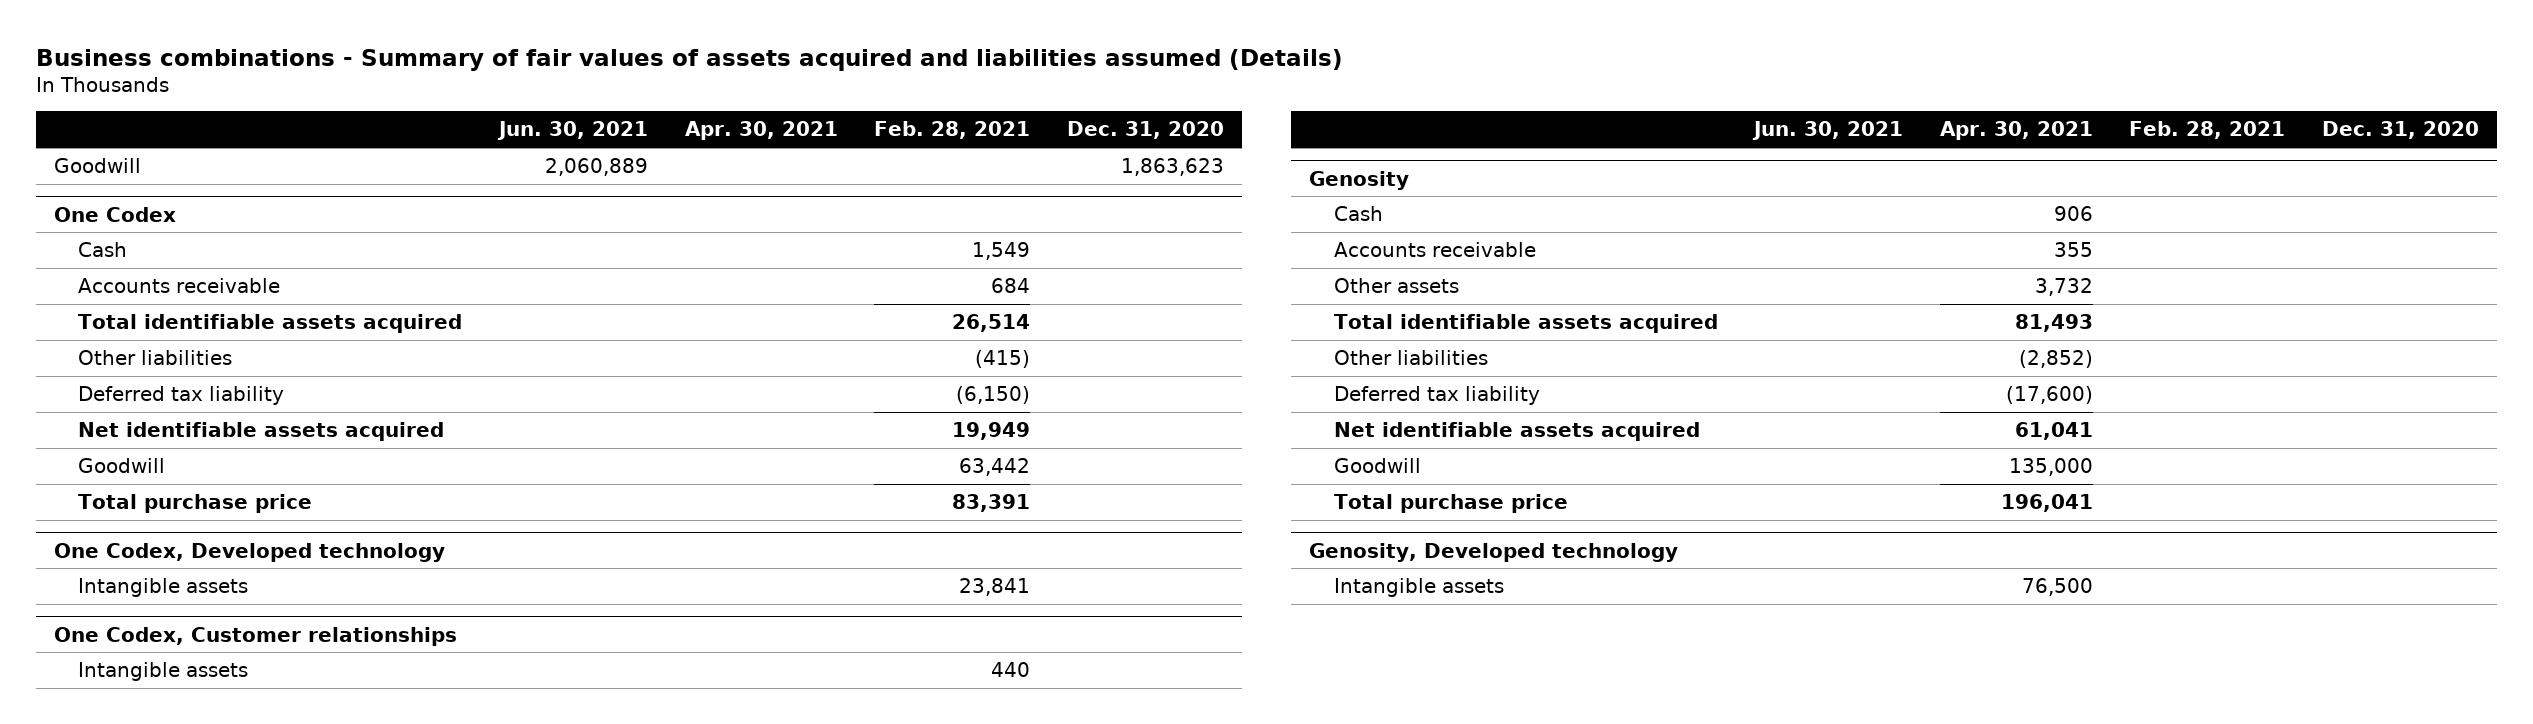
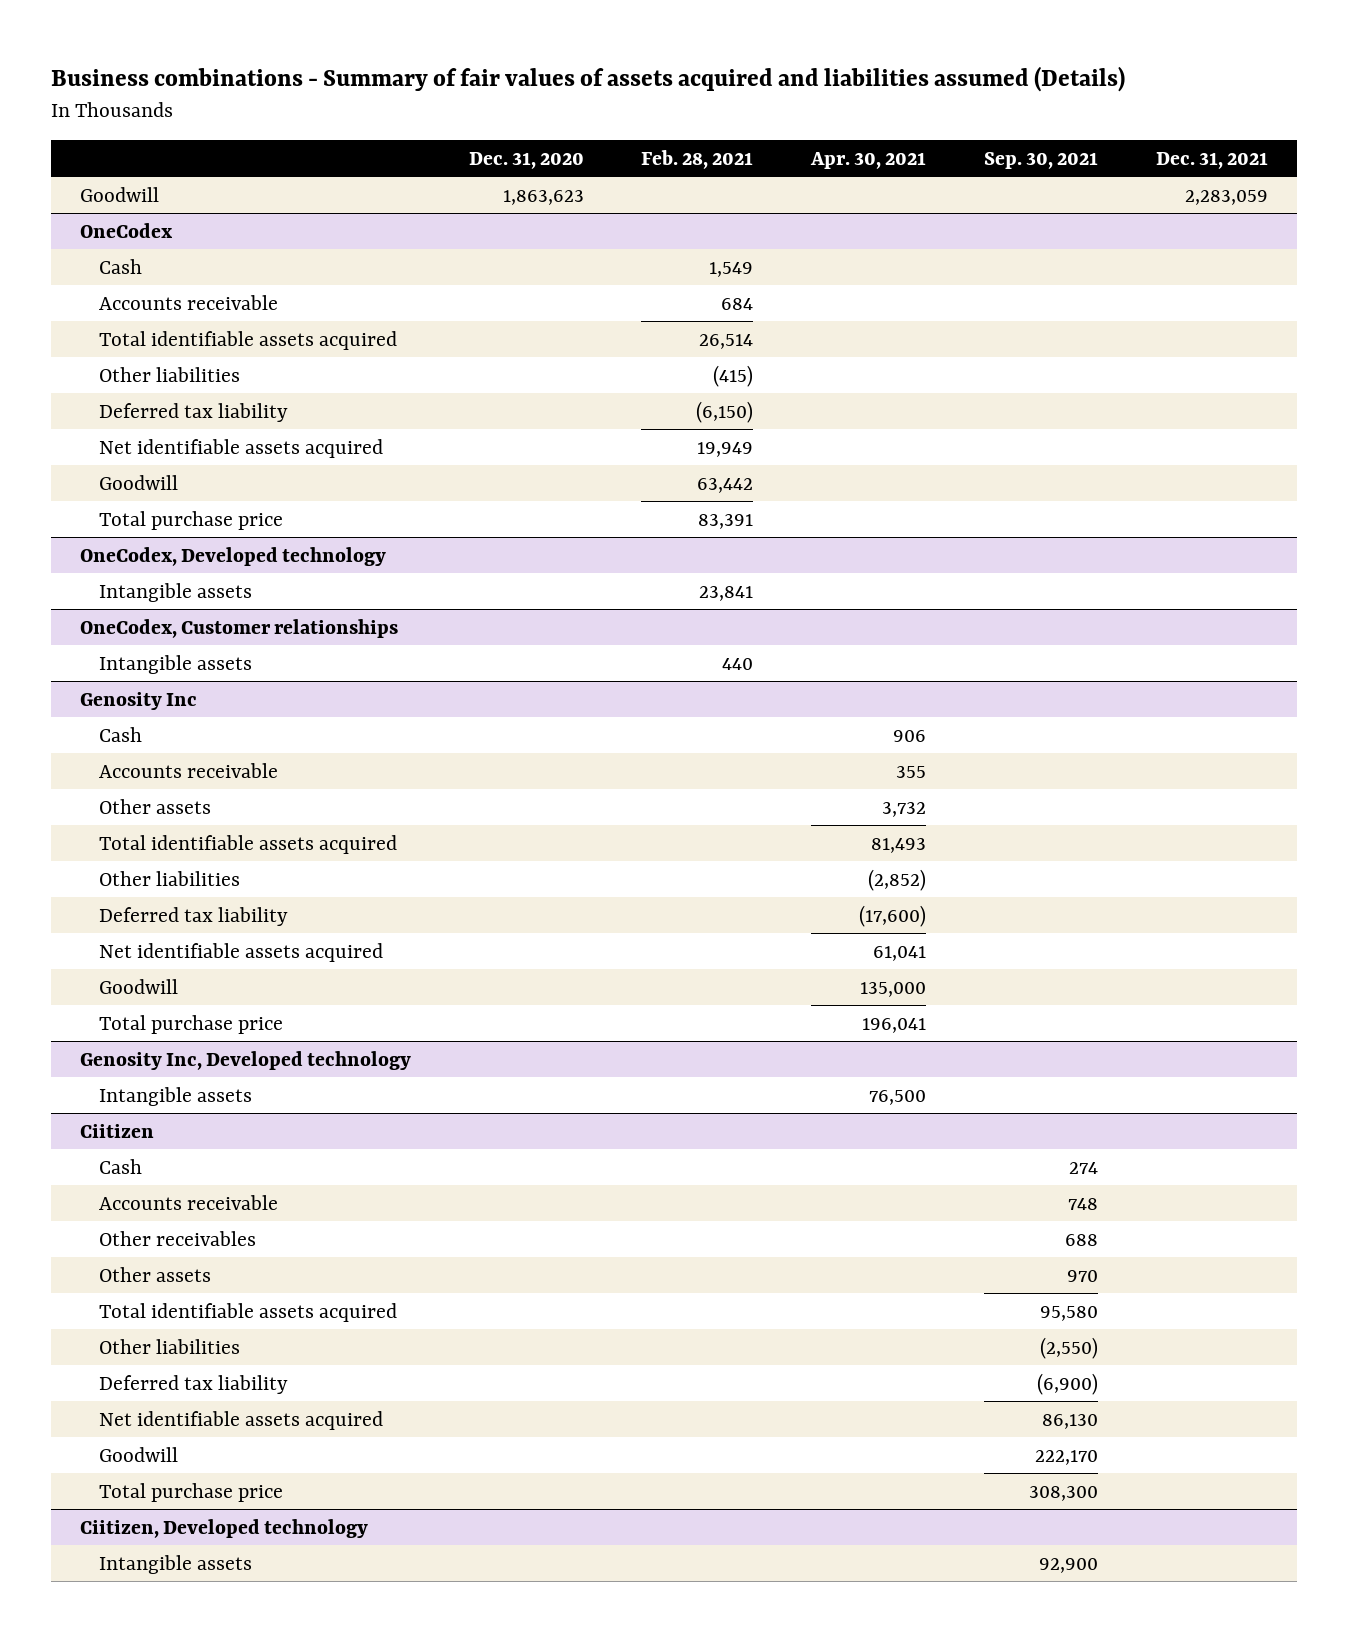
[497,121,649,141] Jun. 30, 2021 -> none
none -> [984,151,1099,169] Sep. 30, 2021
none -> [1156,151,1269,169] Dec. 31, 2021
[53,206,176,222] One Codex -> [79,222,173,238] OneCodex
[53,542,445,562] One Codex, Developed technology -> [79,546,386,566] OneCodex, Developed technology
[53,626,457,646] One Codex, Customer relationships -> [79,618,398,638] OneCodex, Customer relationships
[1309,170,1410,190] Genosity -> [79,691,197,710] Genosity Inc
[1309,542,1679,562] Genosity, Developed technology -> [79,1050,411,1070] Genosity Inc, Developed technology
none -> [79,1123,154,1138] Ciitizen
none -> [99,1158,143,1174] Cash
none -> [99,1194,279,1210] Accounts receivable
none -> [99,1230,257,1246] Other receivables
none -> [99,1266,212,1282] Other assets
none -> [99,1302,398,1322] Total identifiable assets acquired
none -> [99,1338,241,1354] Other liabilities
none -> [99,1374,289,1394] Deferred tax liability
none -> [99,1410,384,1430] Net identifiable assets acquired
none -> [99,1446,179,1462] Goodwill
none -> [99,1482,284,1502] Total purchase price
none -> [79,1518,368,1538] Ciitizen, Developed technology
none -> [99,1554,253,1574] Intangible assets

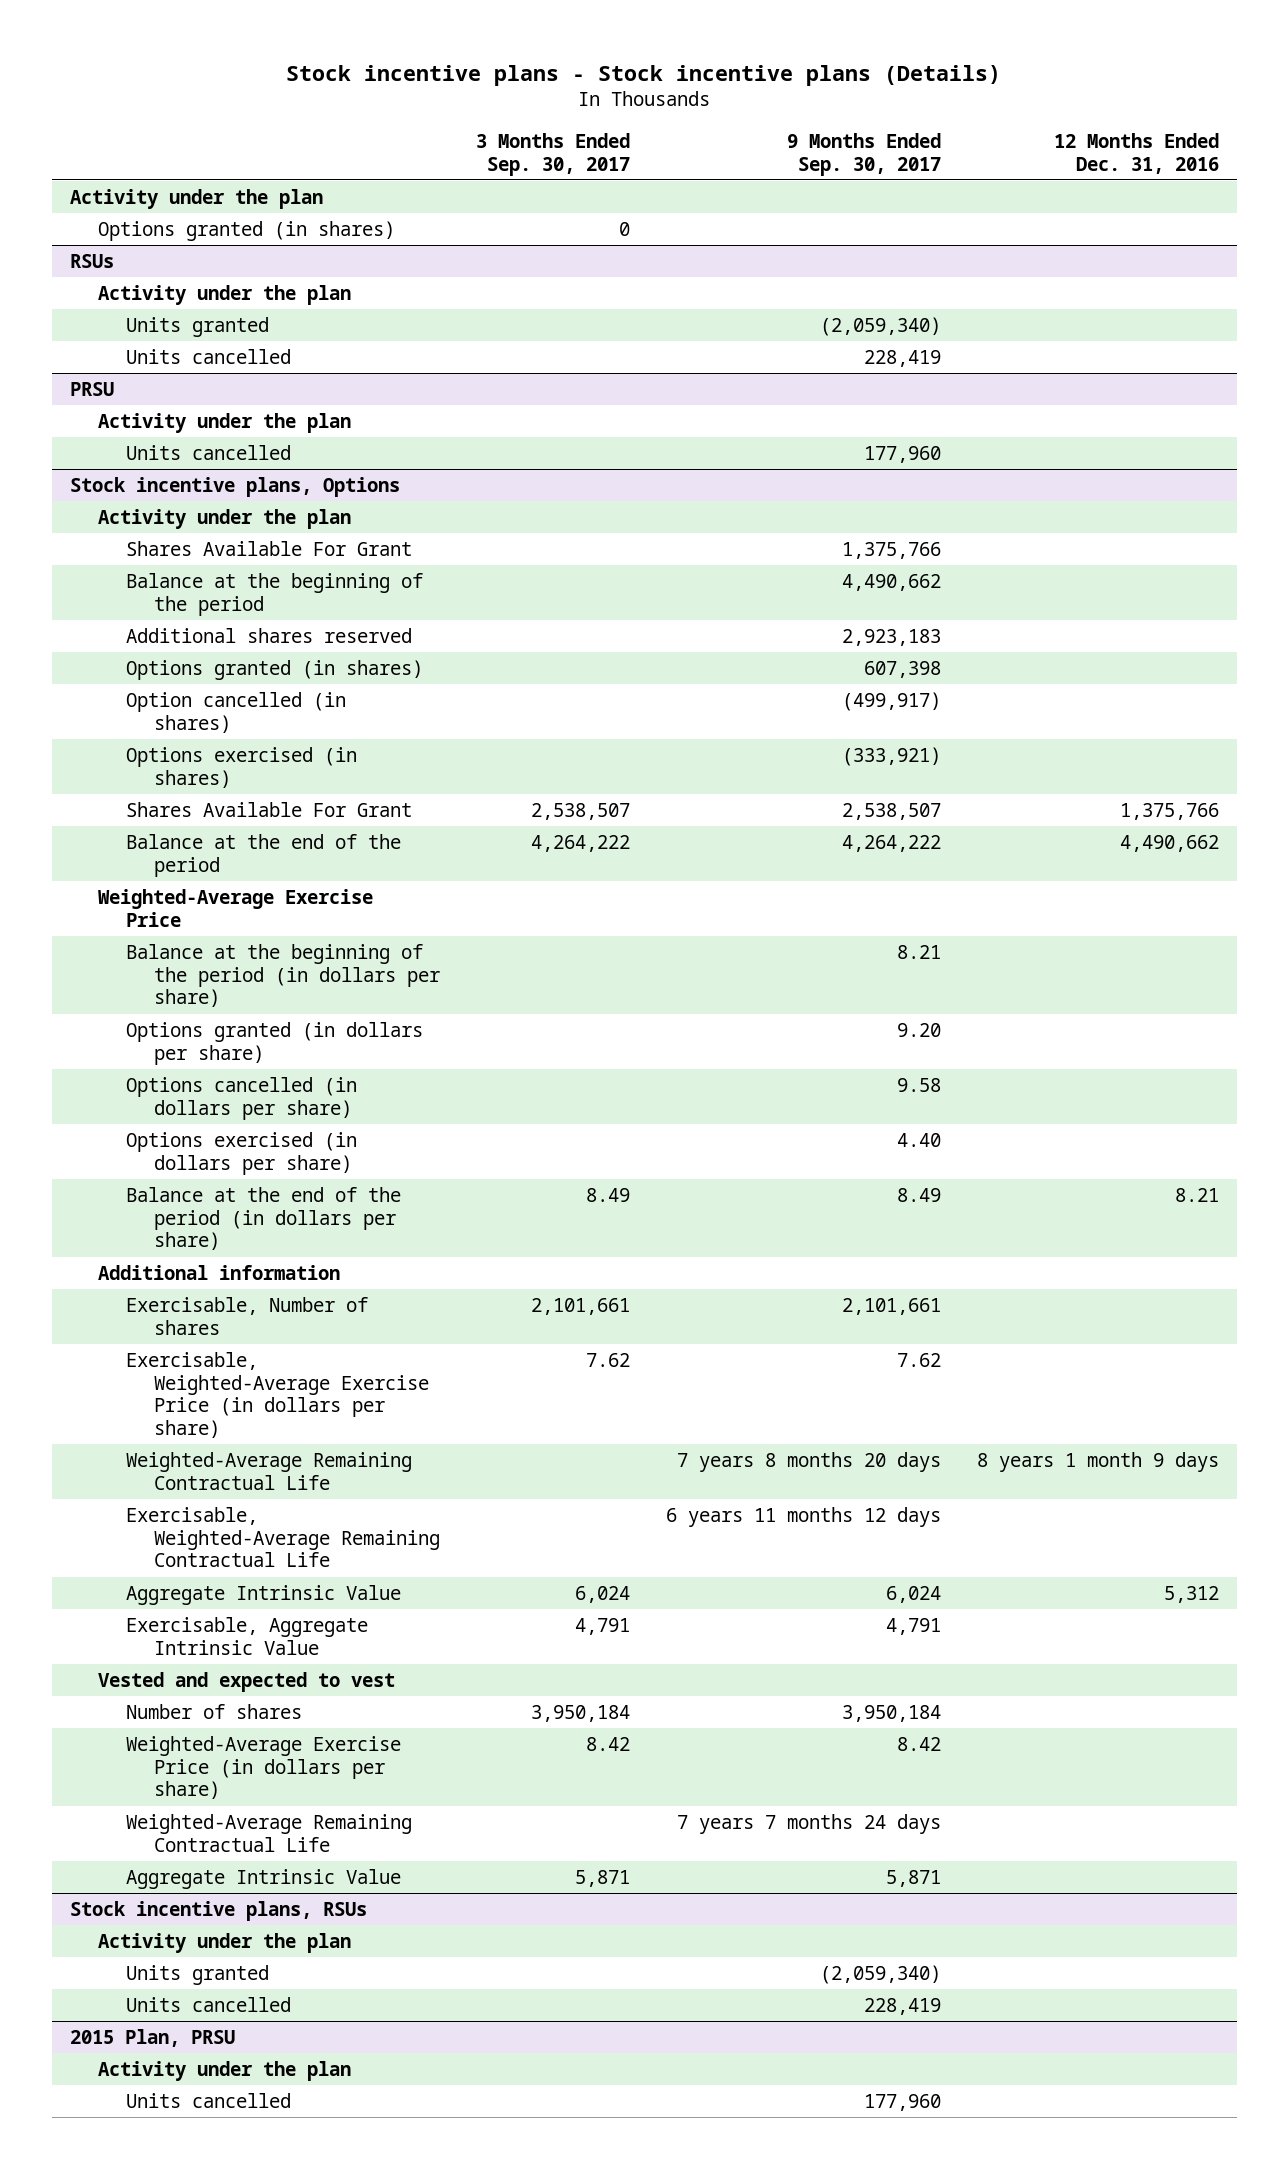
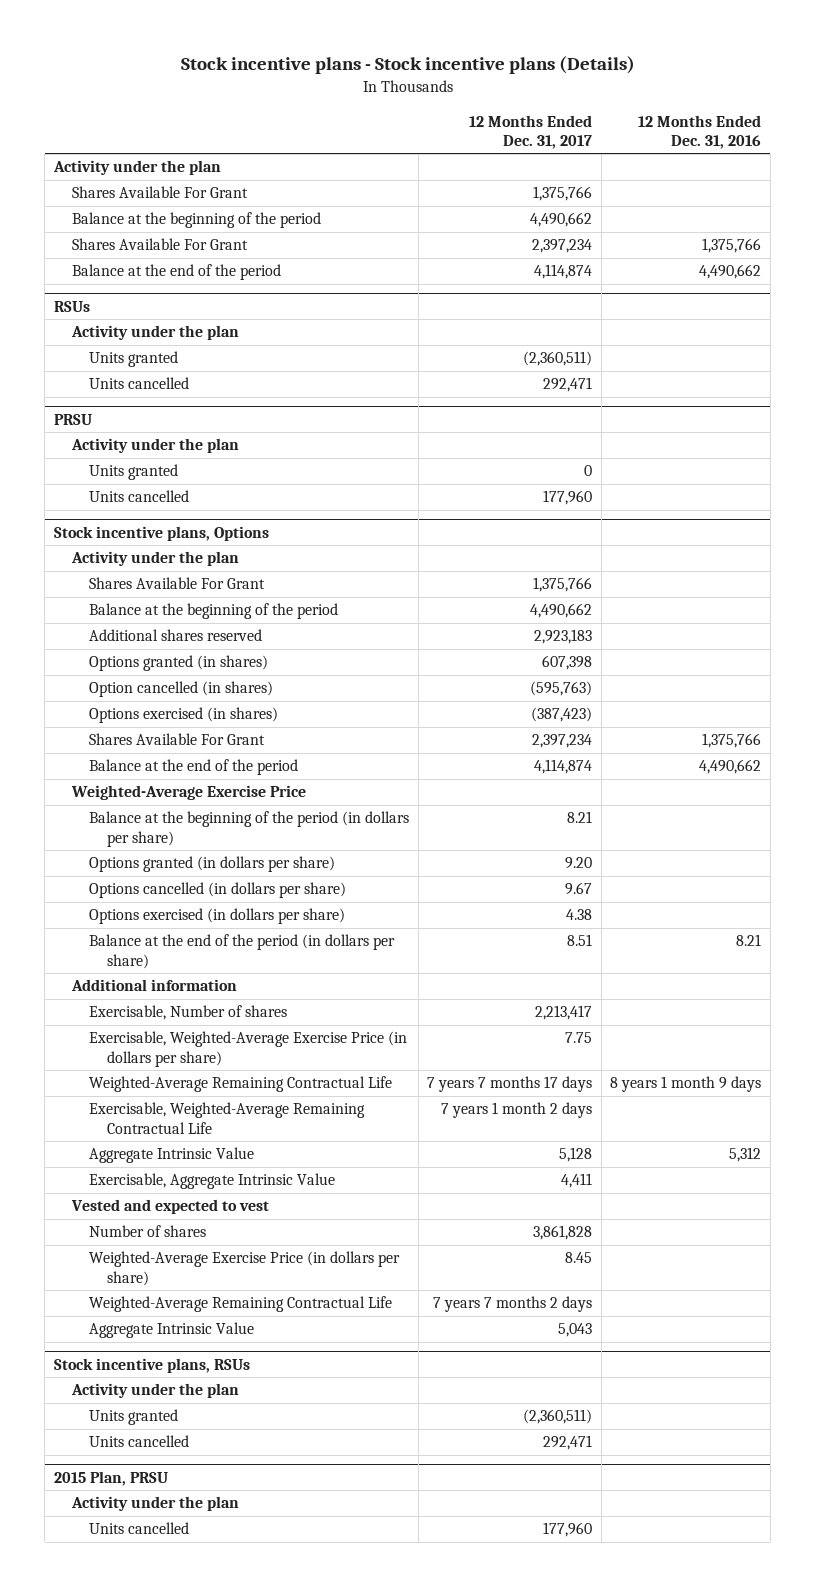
[476,132,631,176] 3 Months Ended Sep. 30, 2017 -> none
[786,132,941,176] 9 Months Ended Sep. 30, 2017 -> none
none -> [469,114,593,149] 12 Months Ended Dec. 31, 2017
[97,220,395,241] Options granted (in shares) -> none
none -> [71,186,248,199] Shares Available For Grant
none -> [71,212,321,229] Balance at the beginning of the period
none -> [71,238,248,251] Shares Available For Grant
none -> [71,264,281,281] Balance at the end of the period
none -> [89,464,179,481] Units granted

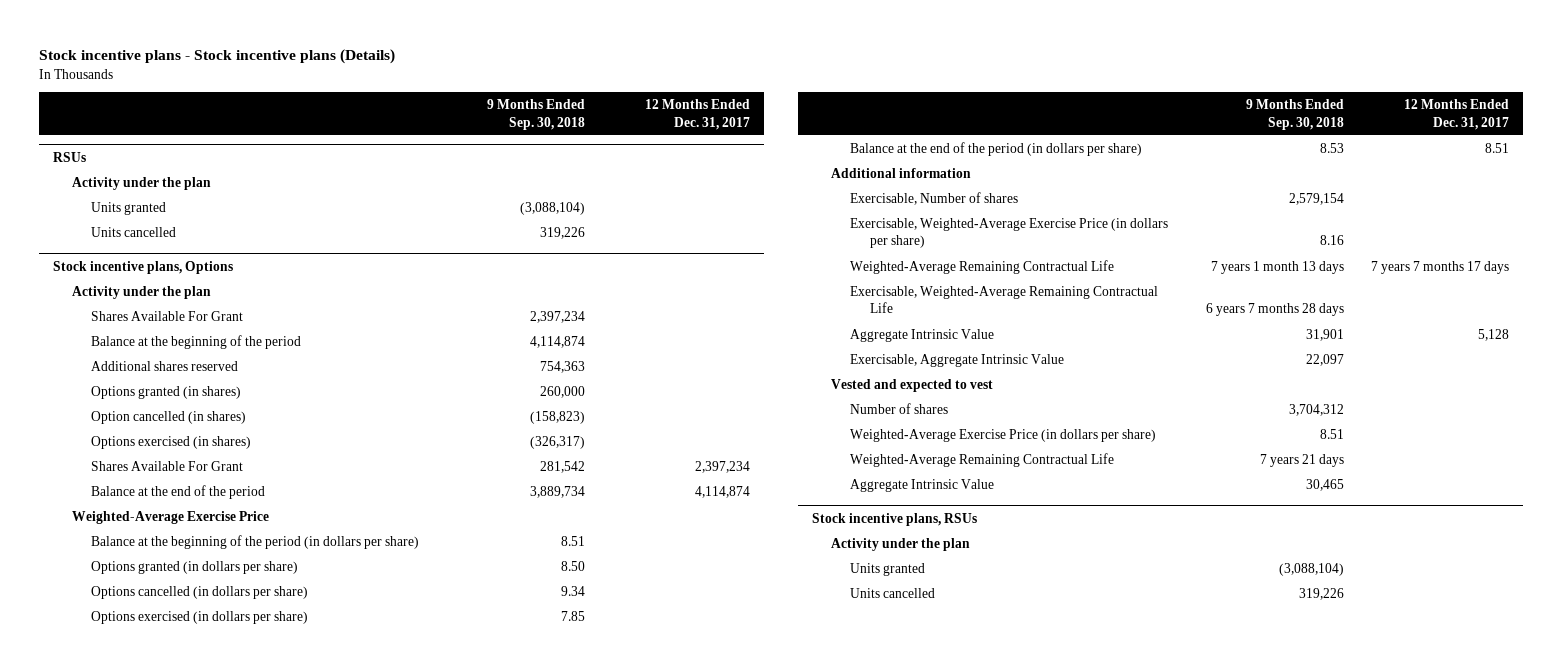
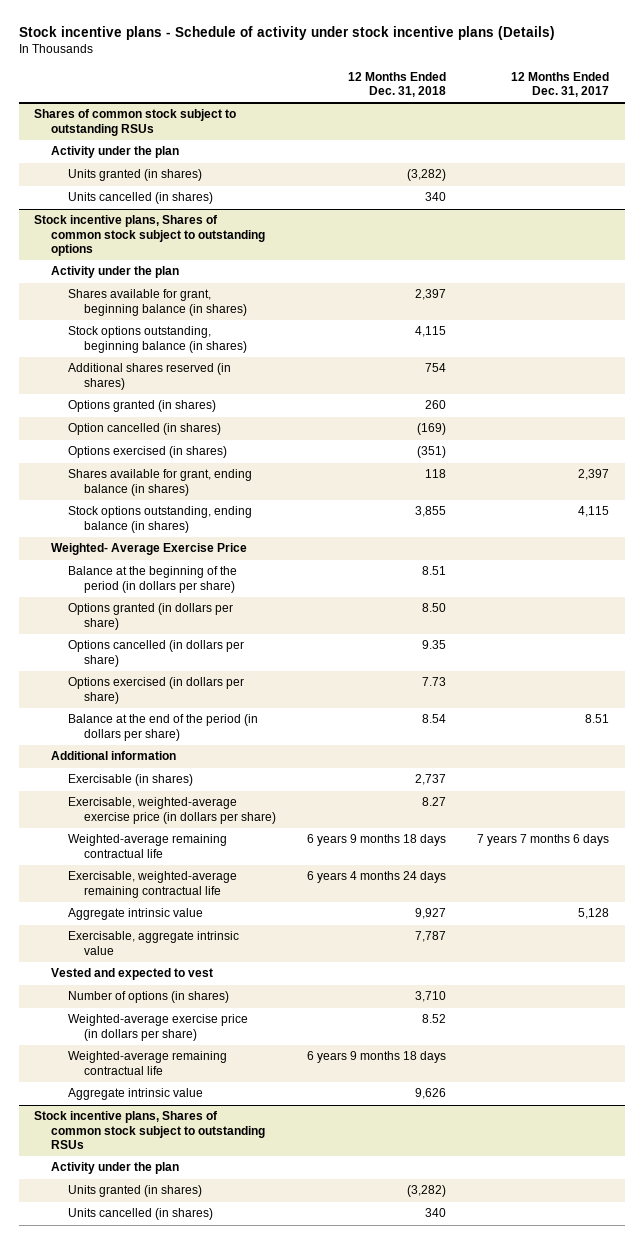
[38,49,395,65] Stock incentive plans - Stock incentive plans (Details) -> [18,26,555,41] Stock incentive plans - Schedule of activity under stock incentive plans (Details)
[486,99,585,130] 9 Months Ended Sep. 30, 2018 -> none
none -> [348,71,447,97] 12 Months Ended Dec. 31, 2018
[52,151,86,162] RSUs -> [34,109,237,136] Shares of common stock subject to outstanding RSUs
[91,202,167,216] Units granted -> [67,169,202,182] Units granted (in shares)
[91,227,177,238] Units cancelled -> [67,192,213,205] Units cancelled (in shares)
[52,260,233,274] Stock incentive plans, Options -> [34,215,265,257] Stock incentive plans, Shares of common stock subject to outstanding options
[91,311,244,322] Shares Available For Grant -> [67,289,248,316] Shares available for grant, beginning balance (in shares)
[91,335,302,350] Balance at the beginning of the period -> [67,326,248,353] Stock options outstanding, beginning balance (in shares)
[91,361,239,372] Additional shares reserved -> [67,363,231,390] Additional shares reserved (in shares)
[91,485,266,500] Balance at the end of the period -> none
[91,461,244,472] Shares Available For Grant -> [67,469,252,496] Shares available for grant, ending balance (in shares)
[695,461,751,474] 2,397,234 -> [578,469,610,481] 2,397
none -> [67,506,252,533] Stock options outstanding, ending balance (in shares)
[71,511,269,525] Weighted-Average Exercise Price -> [50,543,247,556] Weighted- Average Exercise Price
[850,192,1019,206] Exercisable, Number of shares -> [67,774,193,787] Exercisable (in shares)
[850,218,1169,249] Exercisable, Weighted-Average Exercise Price (in dollars per share) -> [67,797,277,824] Exercisable, weighted-average exercise price (in dollars per share)
[850,260,1115,275] Weighted-Average Remaining Contractual Life -> [67,834,227,858] Weighted-average remaining contractual life
[1371,261,1510,275] 7 years 7 months 17 days -> [477,834,610,847] 7 years 7 months 6 days
[850,286,1159,314] Exercisable, Weighted-Average Remaining Contractual Life -> [67,871,237,898] Exercisable, weighted-average remaining contractual life
[850,329,995,343] Aggregate Intrinsic Value -> [67,908,203,921] Aggregate intrinsic value
[850,354,1065,368] Exercisable, Aggregate Intrinsic Value -> [67,931,239,955] Exercisable, aggregate intrinsic value
[850,403,949,415] Number of shares -> [67,991,229,1004] Number of options (in shares)
[850,429,1157,443] Weighted-Average Exercise Price (in dollars per share) -> [67,1014,248,1041] Weighted-average exercise price (in dollars per share)
[850,453,1115,468] Weighted-Average Remaining Contractual Life -> [67,1051,227,1075] Weighted-average remaining contractual life
[850,479,995,493] Aggregate Intrinsic Value -> [67,1088,203,1101] Aggregate intrinsic value
[811,512,977,526] Stock incentive plans, RSUs -> [34,1111,265,1150] Stock incentive plans, Shares of common stock subject to outstanding RSUs
[850,563,926,577] Units granted -> [67,1185,202,1198] Units granted (in shares)
[850,588,936,599] Units cancelled -> [67,1208,213,1221] Units cancelled (in shares)

